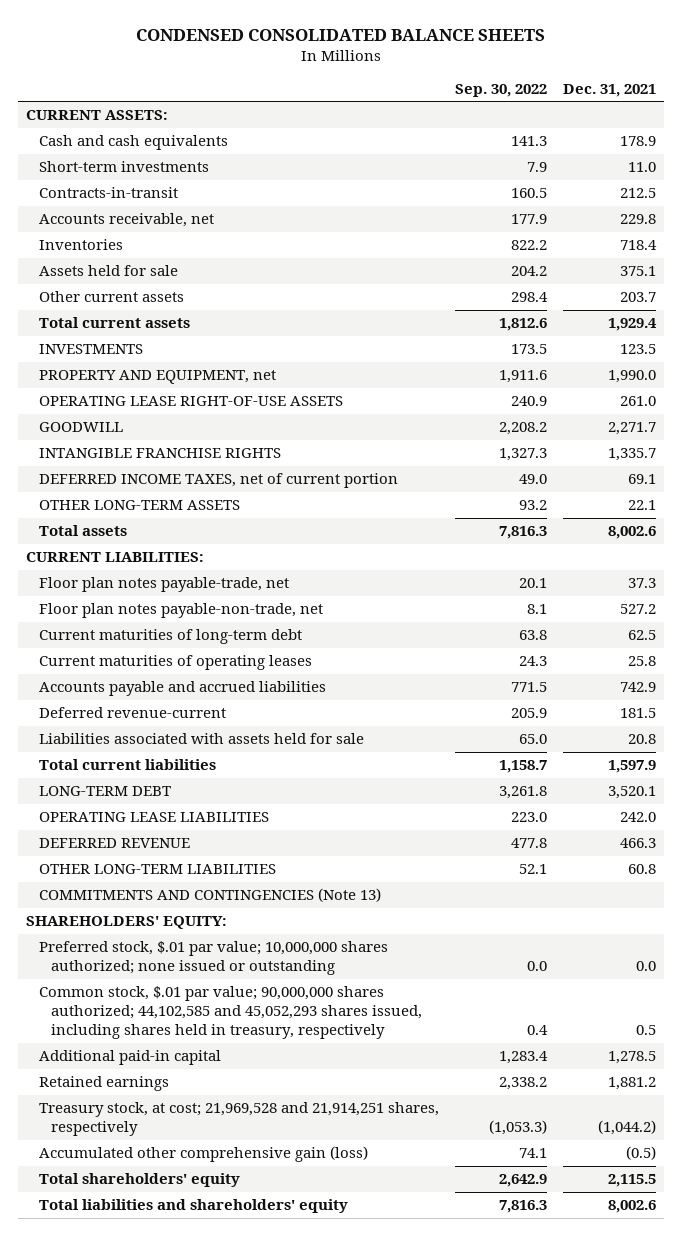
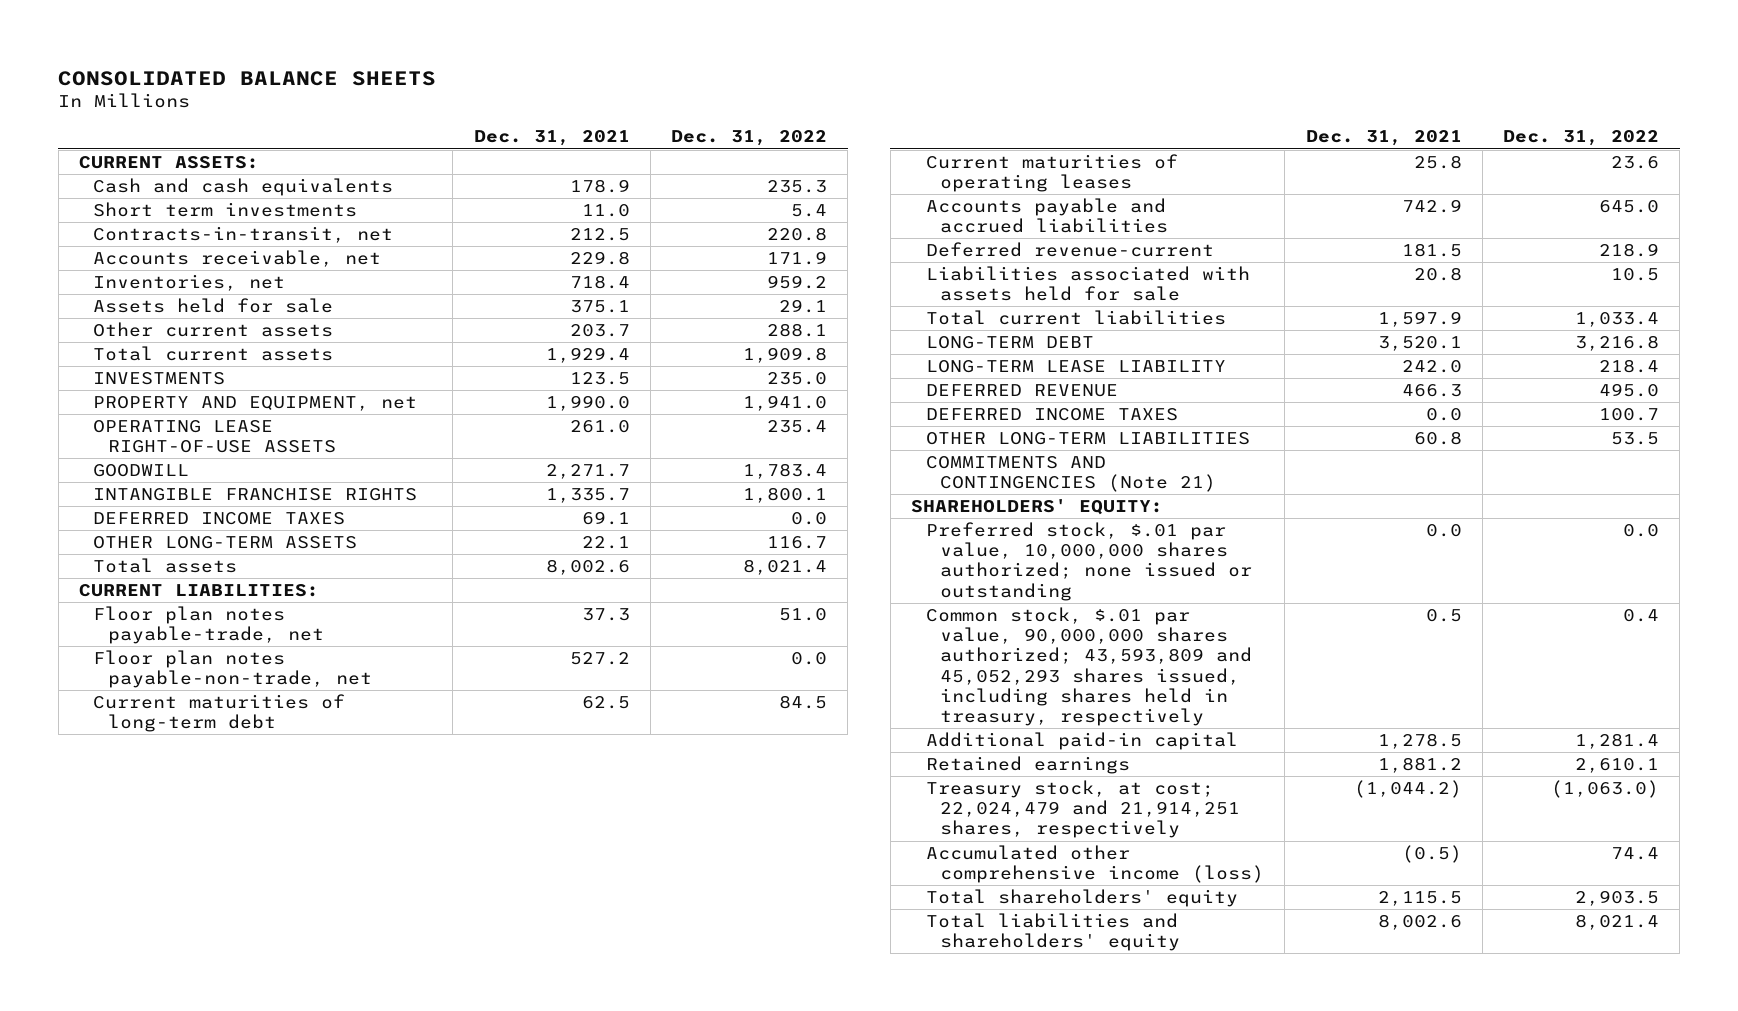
[135,29,545,42] CONDENSED CONSOLIDATED BALANCE SHEETS -> [58,70,437,86] CONSOLIDATED BALANCE SHEETS
[454,83,547,97] Sep. 30, 2022 -> none
none -> [671,130,828,147] Dec. 31, 2022
[38,161,209,173] Short-term investments -> [93,202,358,218] Short term investments
[38,187,178,199] Contracts-in-transit -> [93,226,394,244] Contracts-in-transit, net
[38,239,123,251] Inventories -> [93,274,286,292] Inventories, net
[38,473,398,489] DEFERRED INCOME TAXES, net of current portion -> [93,512,346,526] DEFERRED INCOME TAXES
[38,812,269,823] OPERATING LEASE LIABILITIES -> [925,360,1226,374] LONG-TERM LEASE LIABILITY
none -> [925,408,1178,422] DEFERRED INCOME TAXES
[38,888,381,903] COMMITMENTS AND CONTINGENCIES (Note 13) -> [925,456,1217,493] COMMITMENTS AND CONTINGENCIES (Note 21)
[38,941,388,976] Preferred stock, $.01 par value; 10,000,000 shares authorized; none issued or outstanding -> [925,522,1253,601] Preferred stock, $.01 par value, 10,000,000 shares authorized; none issued or outstanding
[38,986,423,1040] Common stock, $.01 par value; 90,000,000 shares authorized; 44,102,585 and 45,052,293 shares issued, including shares held in treasury, respectively -> [925,607,1253,726] Common stock, $.01 par value, 90,000,000 shares authorized; 43,593,809 and 45,052,293 shares issued, including shares held in treasury, respectively
[38,1102,439,1137] Treasury stock, at cost; 21,969,528 and 21,914,251 shares, respectively -> [925,780,1241,839] Treasury stock, at cost; 22,024,479 and 21,914,251 shares, respectively
[38,1146,368,1163] Accumulated other comprehensive gain (loss) -> [925,845,1265,884] Accumulated other comprehensive income (loss)

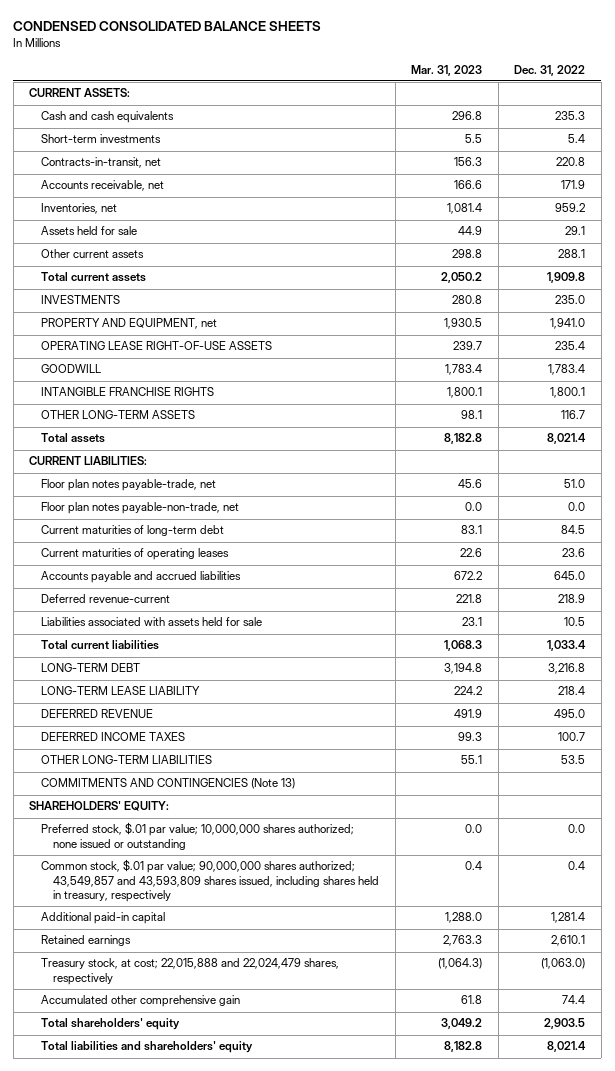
[58,70,437,86] CONSOLIDATED BALANCE SHEETS -> [13,21,322,32] CONDENSED CONSOLIDATED BALANCE SHEETS
[473,130,630,147] Dec. 31, 2021 -> none
none -> [411,64,483,76] Mar. 31, 2023
[93,202,358,218] Short term investments -> [41,134,162,144] Short-term investments
[93,512,346,526] DEFERRED INCOME TAXES -> none
[925,456,1217,493] COMMITMENTS AND CONTINGENCIES (Note 21) -> [41,778,296,790] COMMITMENTS AND CONTINGENCIES (Note 13)
[925,522,1253,601] Preferred stock, $.01 par value, 10,000,000 shares authorized; none issued or outstanding -> [41,822,355,850] Preferred stock, $.01 par value; 10,000,000 shares authorized; none issued or outstanding
[925,607,1253,726] Common stock, $.01 par value, 90,000,000 shares authorized; 43,593,809 and 45,052,293 shares issued, including shares held in treasury, respectively -> [41,859,380,902] Common stock, $.01 par value; 90,000,000 shares authorized; 43,549,857 and 43,593,809 shares issued, including shares held in treasury, respectively
[925,780,1241,839] Treasury stock, at cost; 22,024,479 and 21,914,251 shares, respectively -> [41,958,340,985] Treasury stock, at cost; 22,015,888 and 22,024,479 shares, respectively
[925,845,1265,884] Accumulated other comprehensive income (loss) -> [41,995,241,1008] Accumulated other comprehensive gain

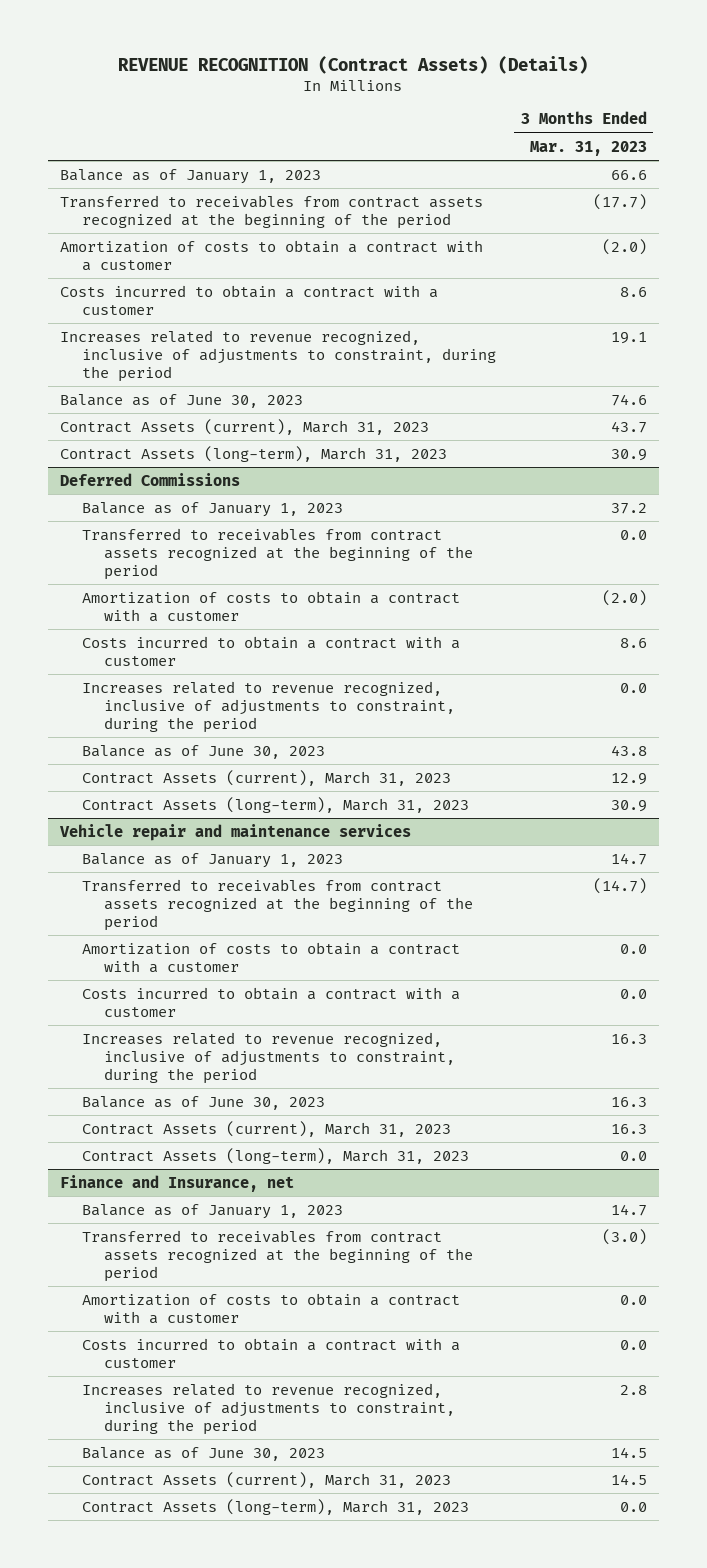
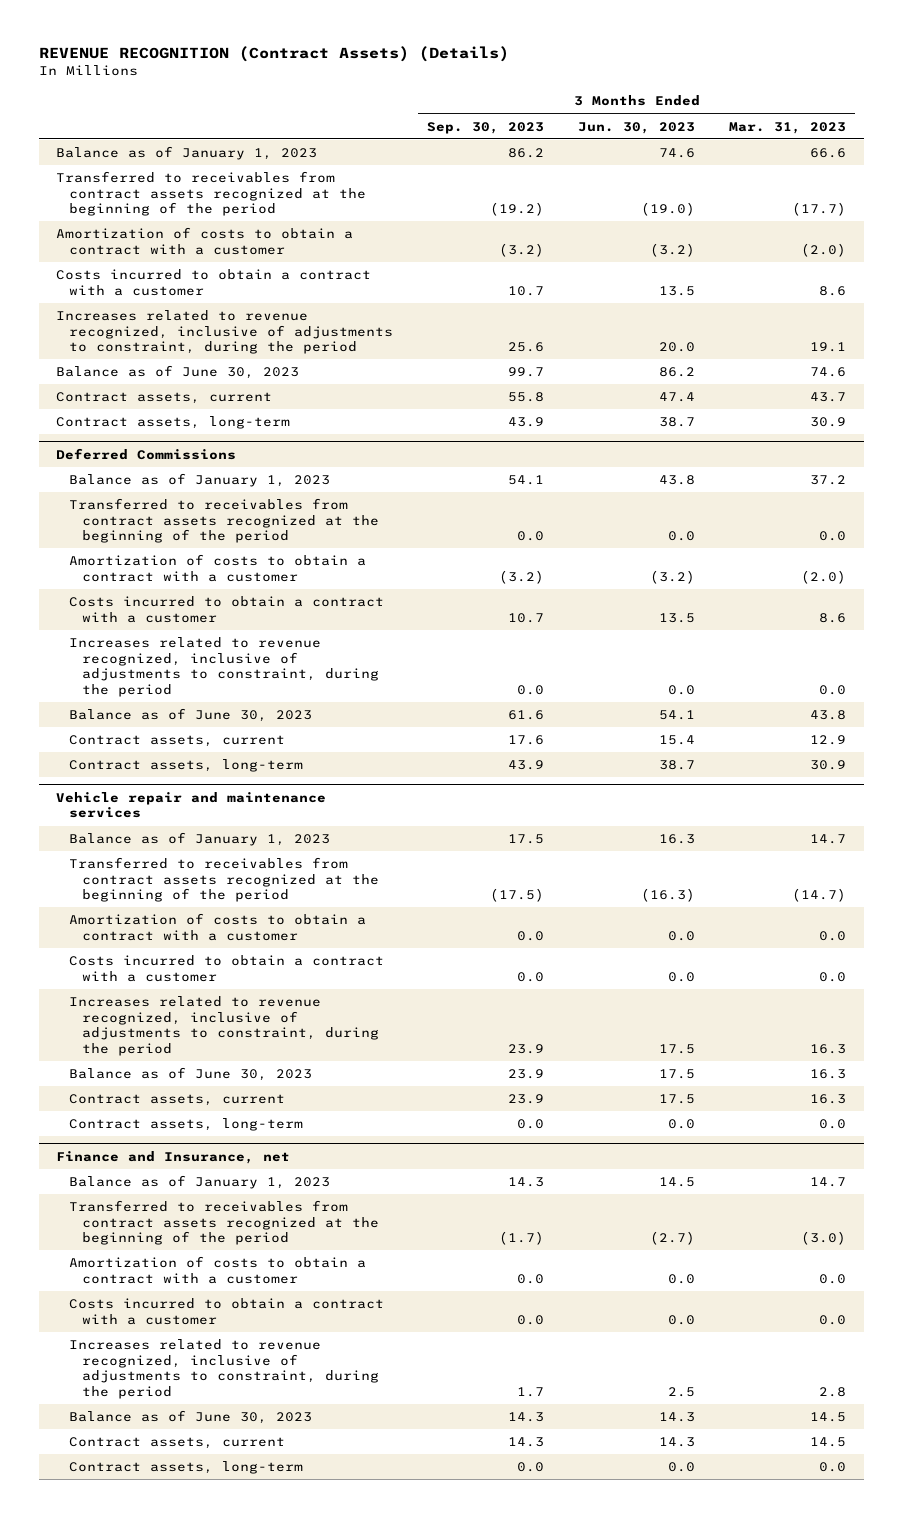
none -> [426,121,544,134] Sep. 30, 2023
none -> [578,121,696,134] Jun. 30, 2023
[59,418,429,435] Contract Assets (current), March 31, 2023 -> [55,392,272,405] Contract assets, current
[59,445,447,462] Contract Assets (long-term), March 31, 2023 -> [55,416,290,430] Contract assets, long-term
[82,769,452,786] Contract Assets (current), March 31, 2023 -> [68,735,285,748] Contract assets, current
[82,796,470,813] Contract Assets (long-term), March 31, 2023 -> [68,759,303,773] Contract assets, long-term
[82,1120,452,1137] Contract Assets (current), March 31, 2023 -> [68,1094,285,1107] Contract assets, current
[82,1147,470,1164] Contract Assets (long-term), March 31, 2023 -> [68,1118,303,1132] Contract assets, long-term
[82,1471,452,1488] Contract Assets (current), March 31, 2023 -> [68,1437,285,1450] Contract assets, current
[82,1498,470,1515] Contract Assets (long-term), March 31, 2023 -> [68,1461,303,1475] Contract assets, long-term

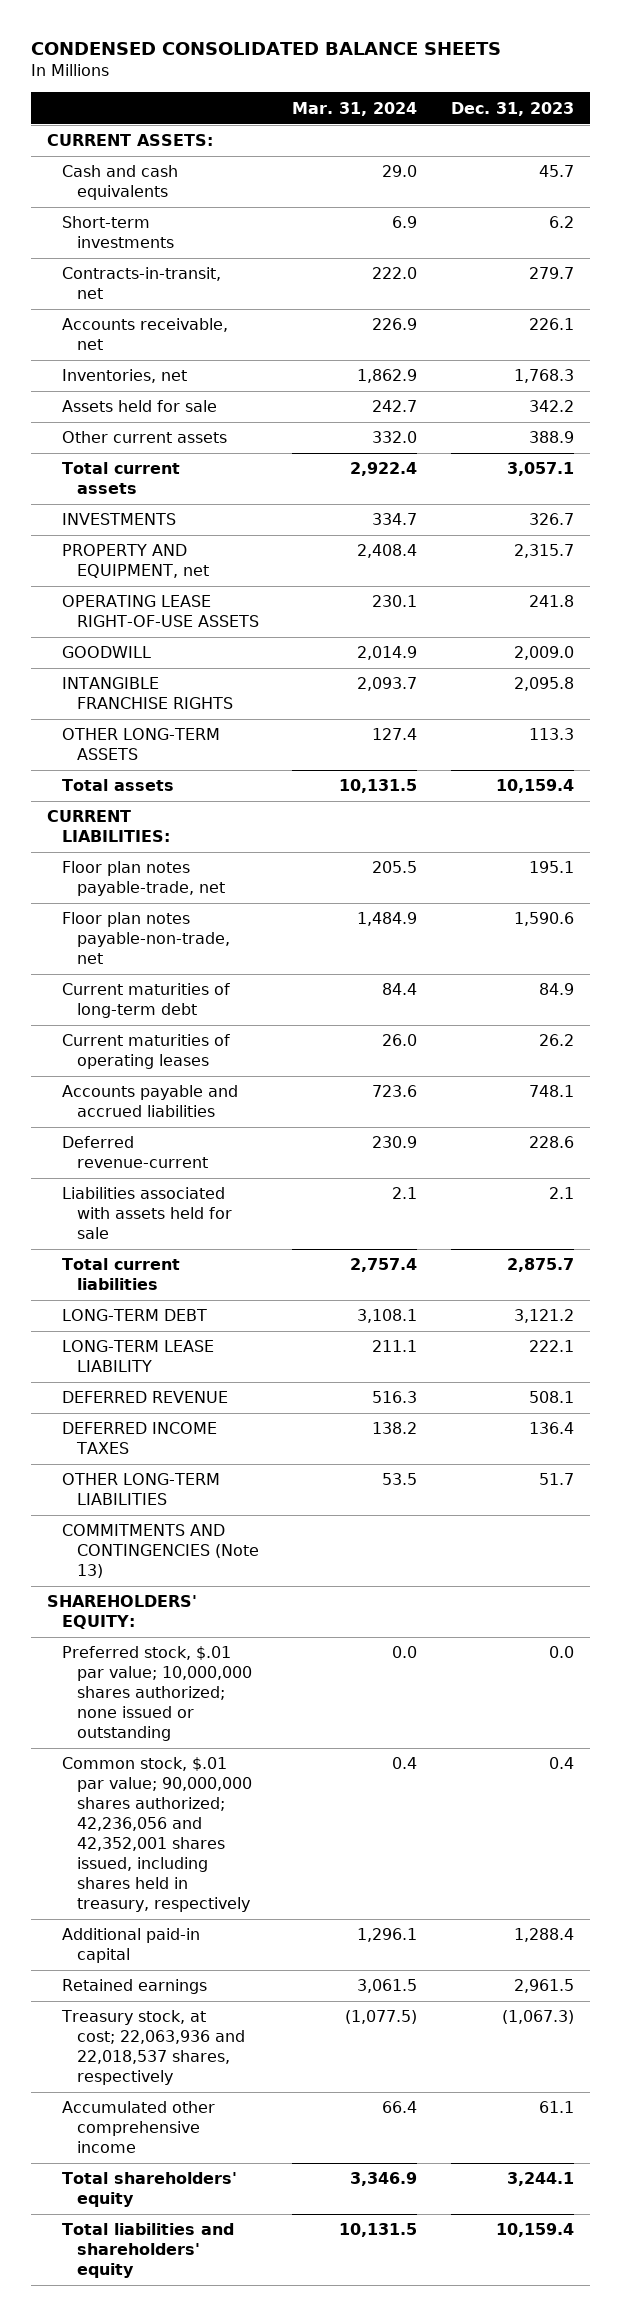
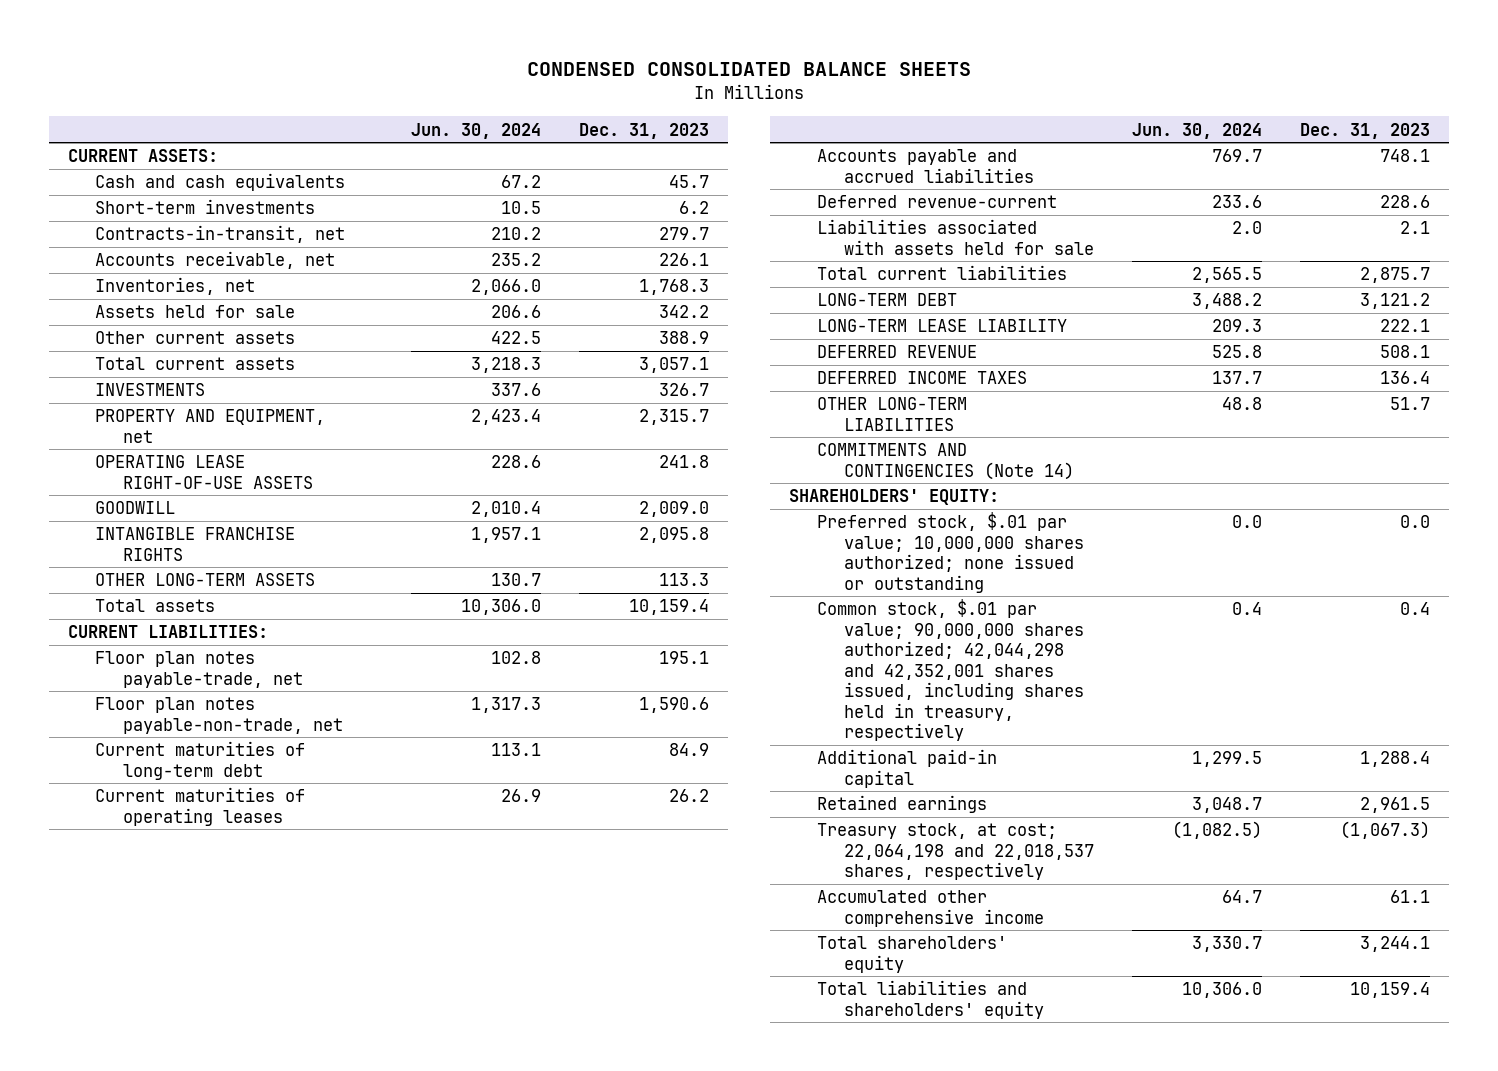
[292,101,418,116] Mar. 31, 2024 -> none
none -> [410,122,541,139] Jun. 30, 2024
[62,1524,260,1579] COMMITMENTS AND CONTINGENCIES (Note 13) -> [816,443,1074,480] COMMITMENTS AND CONTINGENCIES (Note 14)
[62,1757,253,1912] Common stock, $.01 par value; 90,000,000 shares authorized; 42,236,056 and 42,352,001 shares issued, including shares held in treasury, respectively -> [816,599,1084,741] Common stock, $.01 par value; 90,000,000 shares authorized; 42,044,298 and 42,352,001 shares issued, including shares held in treasury, respectively
[61,2010,246,2086] Treasury stock, at cost; 22,063,936 and 22,018,537 shares, respectively -> [816,823,1094,881] Treasury stock, at cost; 22,064,198 and 22,018,537 shares, respectively

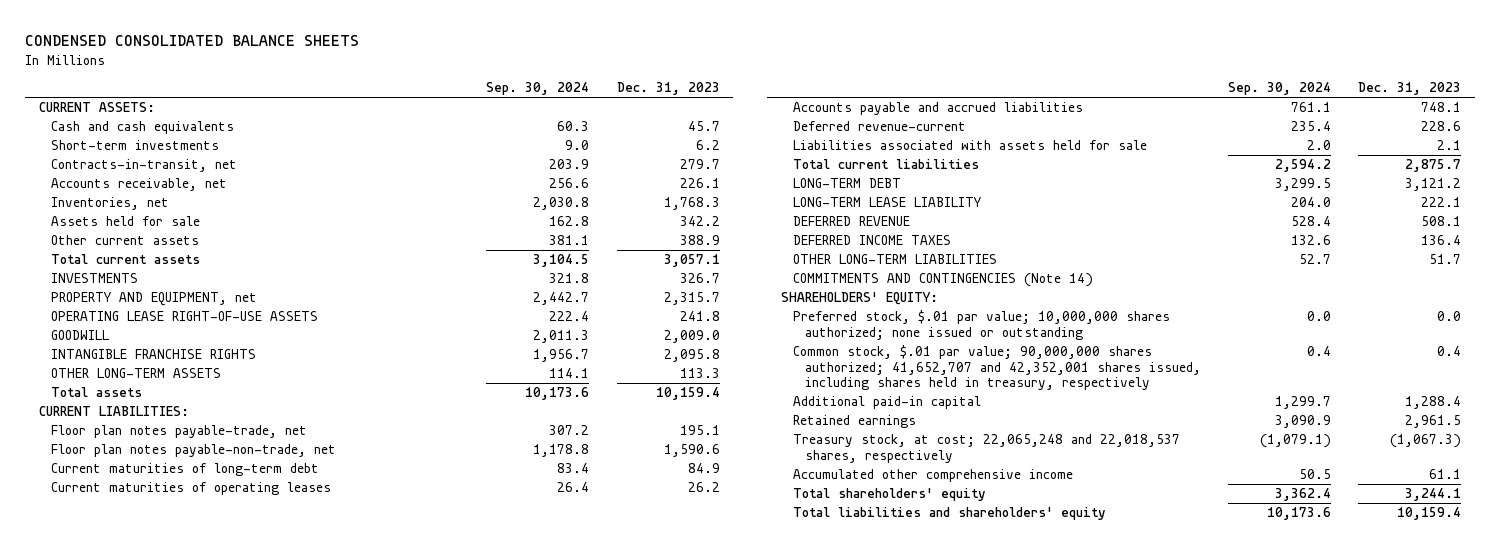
[410,122,541,139] Jun. 30, 2024 -> none
none -> [486,82,590,96] Sep. 30, 2024
[816,599,1084,741] Common stock, $.01 par value; 90,000,000 shares authorized; 42,044,298 and 42,352,001 shares issued, including shares held in treasury, respectively -> [792,345,1201,391] Common stock, $.01 par value; 90,000,000 shares authorized; 41,652,707 and 42,352,001 shares issued, including shares held in treasury, respectively
[816,823,1094,881] Treasury stock, at cost; 22,064,198 and 22,018,537 shares, respectively -> [792,434,1180,463] Treasury stock, at cost; 22,065,248 and 22,018,537 shares, respectively

